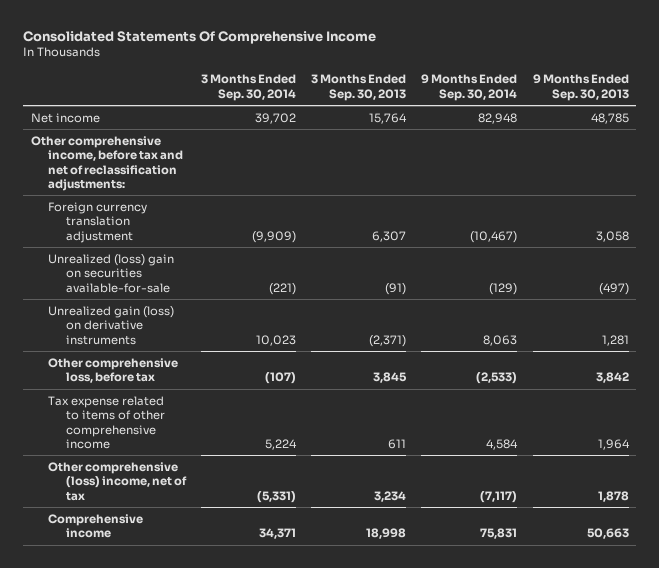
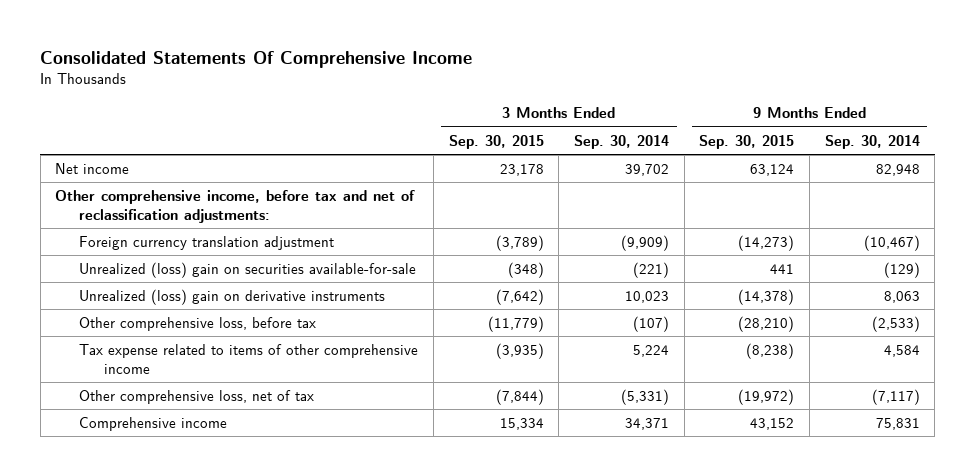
[311,74,407,101] 3 Months Ended Sep. 30, 2013 -> none
[532,74,629,101] 9 Months Ended Sep. 30, 2013 -> none
none -> [448,134,544,149] Sep. 30, 2015
none -> [699,134,795,149] Sep. 30, 2015
[48,305,175,345] Unrealized gain (loss) on derivative instruments -> [79,289,386,306] Unrealized (loss) gain on derivative instruments
[48,461,187,501] Other comprehensive (loss) income, net of tax -> [79,390,315,405] Other comprehensive loss, net of tax

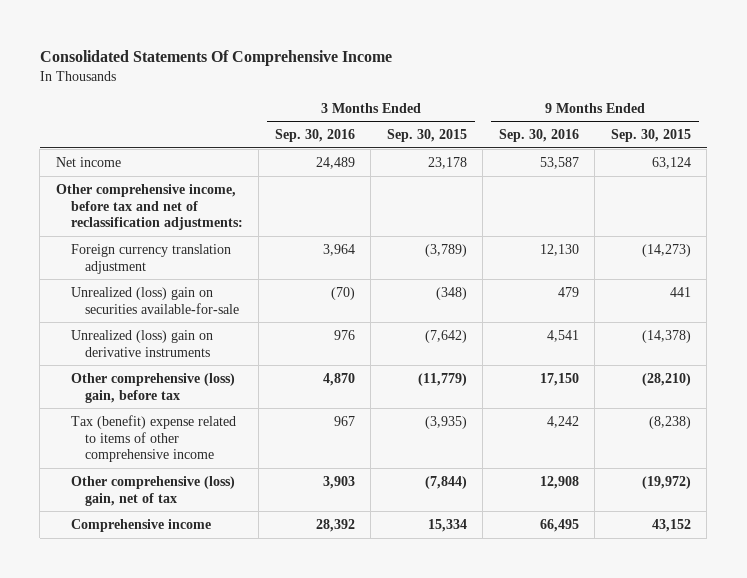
[574,134,670,149] Sep. 30, 2014 -> none
[824,134,920,149] Sep. 30, 2014 -> none
none -> [274,129,355,143] Sep. 30, 2016
none -> [498,129,579,143] Sep. 30, 2016
[79,317,317,332] Other comprehensive loss, before tax -> [70,372,235,403] Other comprehensive (loss) gain, before tax
[79,344,419,375] Tax expense related to items of other comprehensive income -> [70,414,236,463] Tax (benefit) expense related to items of other comprehensive income
[79,390,315,405] Other comprehensive loss, net of tax -> [70,475,235,506] Other comprehensive (loss) gain, net of tax

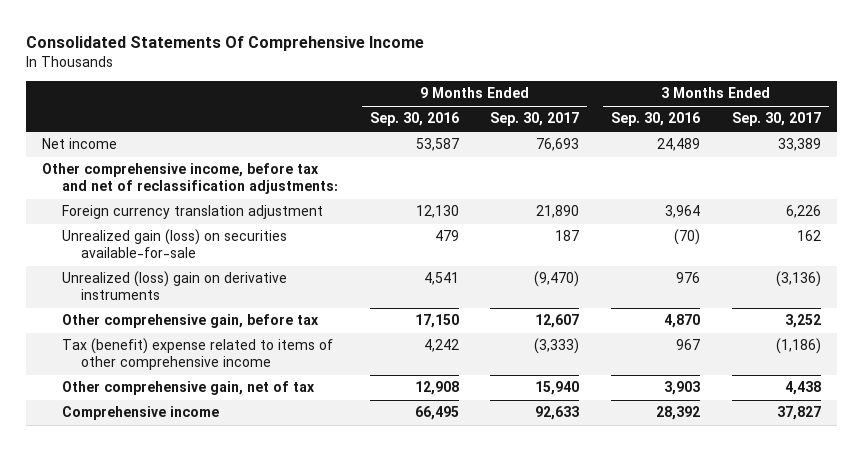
[386,129,467,143] Sep. 30, 2015 -> none
[610,129,691,143] Sep. 30, 2015 -> none
none -> [490,112,580,127] Sep. 30, 2017
none -> [732,112,822,127] Sep. 30, 2017
[70,286,240,314] Unrealized (loss) gain on securities available-for-sale -> [61,229,287,259] Unrealized gain (loss) on securities available-for-sale
[70,372,235,403] Other comprehensive (loss) gain, before tax -> [61,314,319,329] Other comprehensive gain, before tax
[70,475,235,506] Other comprehensive (loss) gain, net of tax -> [61,381,315,396] Other comprehensive gain, net of tax

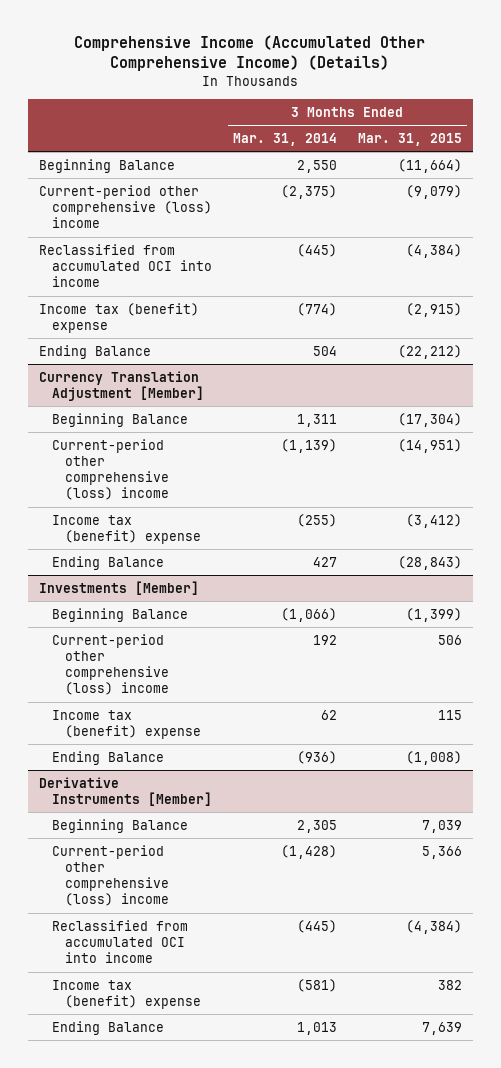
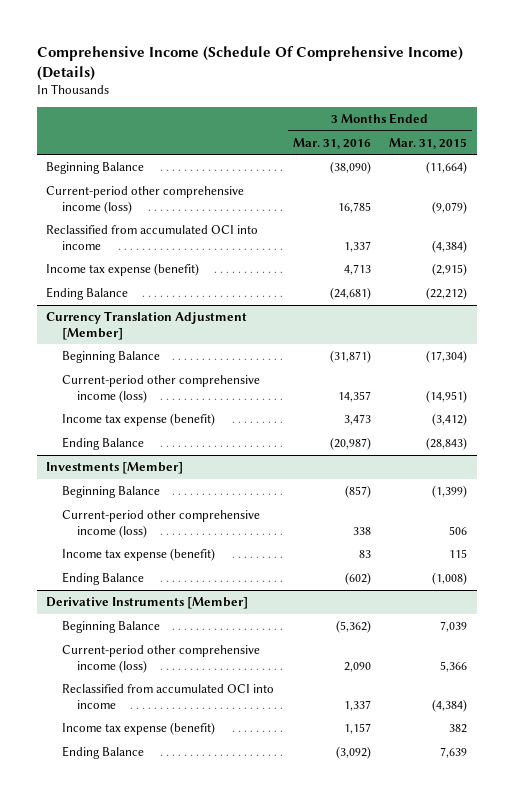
[74,35,426,72] Comprehensive Income (Accumulated Other Comprehensive Income) (Details) -> [36,45,463,81] Comprehensive Income (Schedule Of Comprehensive Income) (Details)
[232,133,337,147] Mar. 31, 2014 -> none
none -> [292,137,371,149] Mar. 31, 2016
[38,184,212,229] Current-period other comprehensive (loss) income -> [46,186,245,214] Current-period other comprehensive income (loss)
[38,302,199,334] Income tax (benefit) expense -> [46,263,200,277] Income tax expense (benefit)
[51,438,169,501] Current-period other comprehensive (loss) income -> [61,375,260,403] Current-period other comprehensive income (loss)
[51,514,201,545] Income tax (benefit) expense -> [61,413,215,427] Income tax expense (benefit)
[51,633,169,696] Current-period other comprehensive (loss) income -> [61,510,260,538] Current-period other comprehensive income (loss)
[51,709,201,740] Income tax (benefit) expense -> [61,548,215,562] Income tax expense (benefit)
[51,844,169,907] Current-period other comprehensive (loss) income -> [61,645,260,673] Current-period other comprehensive income (loss)
[51,979,201,1010] Income tax (benefit) expense -> [61,722,215,736] Income tax expense (benefit)

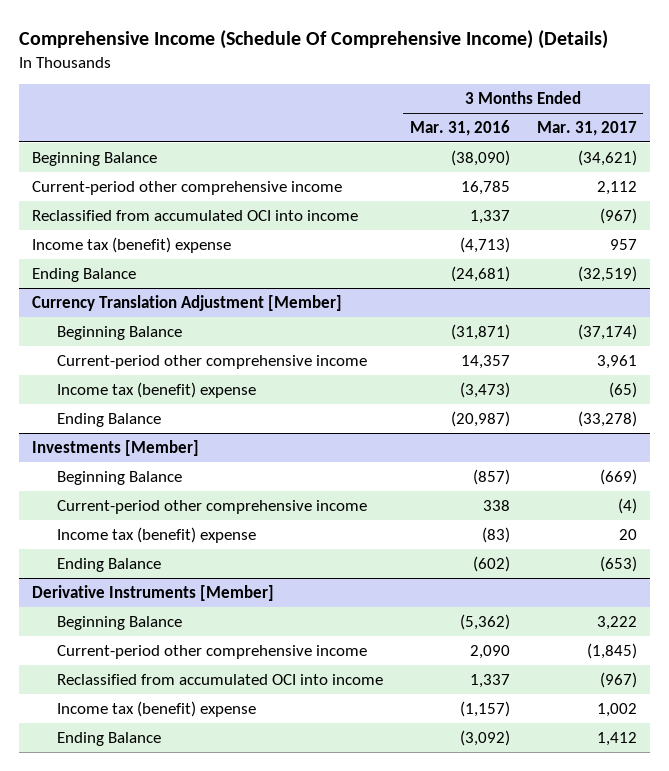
[389,137,468,149] Mar. 31, 2015 -> none
none -> [536,120,637,136] Mar. 31, 2017
[46,186,245,214] Current-period other comprehensive income (loss) -> [32,180,343,195] Current-period other comprehensive income
[46,263,200,277] Income tax expense (benefit) -> [32,236,232,253] Income tax (benefit) expense
[343,264,371,276] 4,713 -> [459,236,510,253] (4,713)
[61,375,260,403] Current-period other comprehensive income (loss) -> [56,354,367,369] Current-period other comprehensive income
[61,413,215,427] Income tax expense (benefit) -> [56,381,256,398] Income tax (benefit) expense
[343,414,371,426] 3,473 -> [459,381,510,398] (3,473)
[61,510,260,538] Current-period other comprehensive income (loss) -> [56,499,367,514] Current-period other comprehensive income
[61,548,215,562] Income tax expense (benefit) -> [56,526,256,543] Income tax (benefit) expense
[358,550,371,559] 83 -> [481,526,510,543] (83)
[61,645,260,673] Current-period other comprehensive income (loss) -> [56,644,367,659] Current-period other comprehensive income
[61,722,215,736] Income tax expense (benefit) -> [56,700,256,717] Income tax (benefit) expense
[343,723,371,735] 1,157 -> [459,700,510,717] (1,157)

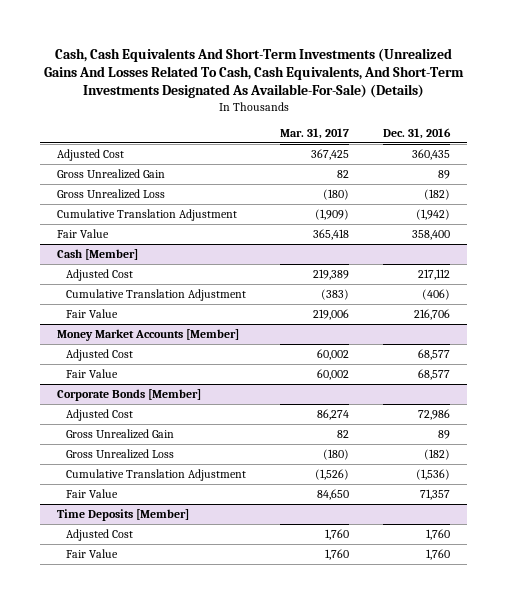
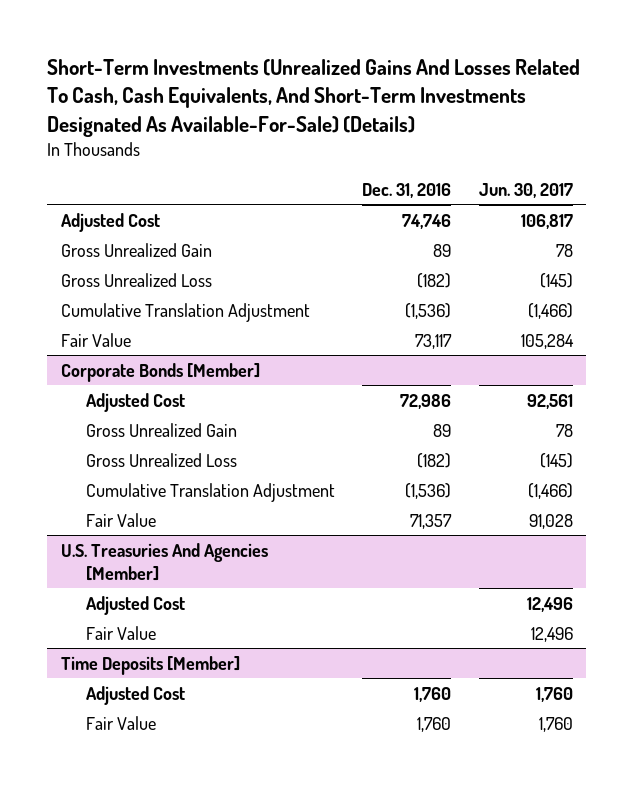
[43,47,464,99] Cash, Cash Equivalents And Short-Term Investments (Unrealized Gains And Losses Related To Cash, Cash Equivalents, And Short-Term Investments Designated As Available-For-Sale) (Details) -> [46,58,580,137] Short-Term Investments (Unrealized Gains And Losses Related To Cash, Cash Equivalents, And Short-Term Investments Designated As Available-For-Sale) (Details)
[280,128,350,140] Mar. 31, 2017 -> none
none -> [478,182,573,198] Jun. 30, 2017
[412,148,451,160] 360,435 -> [402,213,452,229] 74,746
[57,248,139,260] Cash [Member] -> none
[66,268,134,281] Adjusted Cost -> none
[66,288,247,301] Cumulative Translation Adjustment -> none
[66,308,119,318] Fair Value -> none
[57,328,240,341] Money Market Accounts [Member] -> none
[66,348,134,361] Adjusted Cost -> none
[66,368,119,378] Fair Value -> none
[416,208,451,220] (1,942) -> [405,302,452,319] (1,536)
[412,229,451,240] 358,400 -> [415,333,453,349] 73,117
none -> [60,542,268,582] U.S. Treasuries And Agencies [Member]
none -> [85,595,185,615] Adjusted Cost
none -> [85,625,156,640] Fair Value

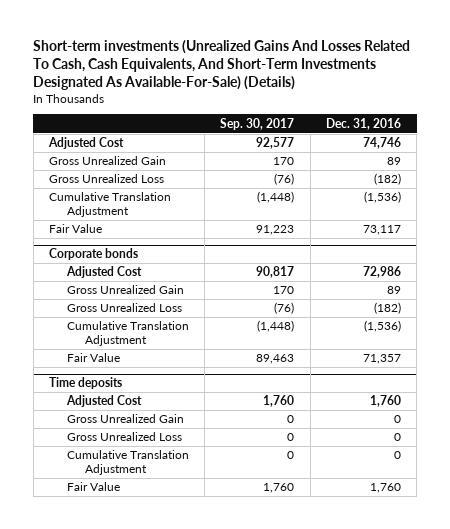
[46,58,580,137] Short-Term Investments (Unrealized Gains And Losses Related To Cash, Cash Equivalents, And Short-Term Investments Designated As Available-For-Sale) (Details) -> [33,40,411,91] Short-term investments (Unrealized Gains And Losses Related To Cash, Cash Equivalents, And Short-Term Investments Designated As Available-For-Sale) (Details)
[478,182,573,198] Jun. 30, 2017 -> none
none -> [220,117,295,130] Sep. 30, 2017
[60,362,260,382] Corporate Bonds [Member] -> [48,248,138,261] Corporate bonds
[60,542,268,582] U.S. Treasuries And Agencies [Member] -> none
[85,595,185,615] Adjusted Cost -> none
[85,625,156,640] Fair Value -> none
[60,655,240,675] Time Deposits [Member] -> [48,377,122,390] Time deposits
none -> [66,414,184,424] Gross Unrealized Gain
none -> [66,432,182,442] Gross Unrealized Loss
none -> [66,450,189,476] Cumulative Translation Adjustment

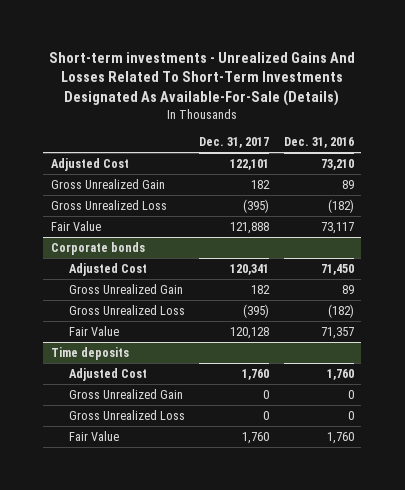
[33,40,411,91] Short-term investments (Unrealized Gains And Losses Related To Cash, Cash Equivalents, And Short-Term Investments Designated As Available-For-Sale) (Details) -> [49,51,356,106] Short-term investments - Unrealized Gains And Losses Related To Short-Term Investments Designated As Available-For-Sale (Details)
[220,117,295,130] Sep. 30, 2017 -> none
none -> [199,137,270,149] Dec. 31, 2017
[362,137,401,150] 74,746 -> [320,158,354,170] 73,210
[48,192,171,218] Cumulative Translation Adjustment -> none
[362,266,401,279] 72,986 -> [320,263,354,275] 71,450
[66,321,189,347] Cumulative Translation Adjustment -> none
[66,450,189,476] Cumulative Translation Adjustment -> none

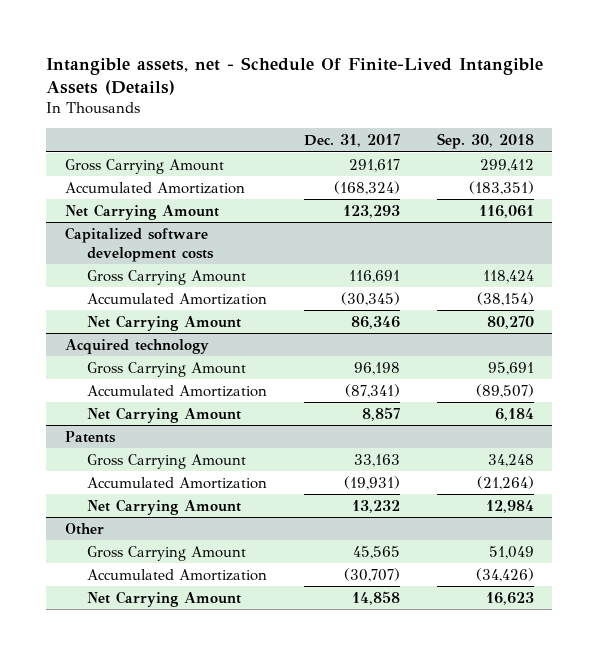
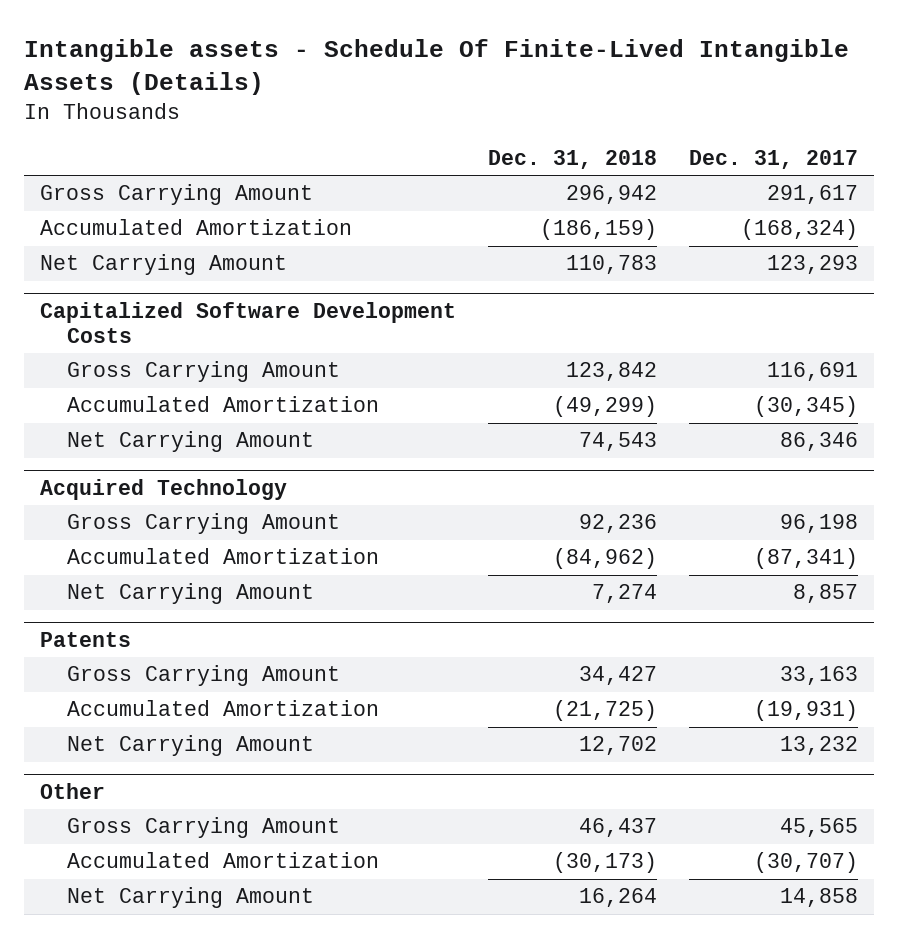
[46,56,544,96] Intangible assets, net - Schedule Of Finite-Lived Intangible Assets (Details) -> [24,39,850,96] Intangible assets - Schedule Of Finite-Lived Intangible Assets (Details)
[436,133,534,150] Sep. 30, 2018 -> none
none -> [488,149,658,169] Dec. 31, 2018
[64,226,214,262] Capitalized software development costs -> [40,301,457,343] Capitalized Software Development Costs
[64,338,209,354] Acquired technology -> [40,478,288,500] Acquired Technology

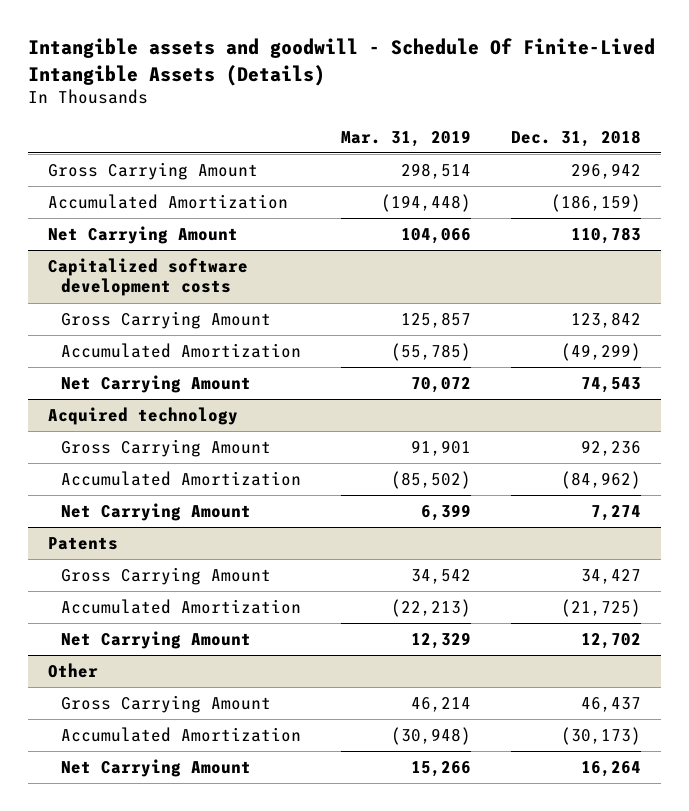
[24,39,850,96] Intangible assets - Schedule Of Finite-Lived Intangible Assets (Details) -> [27,38,655,86] Intangible assets and goodwill - Schedule Of Finite-Lived Intangible Assets (Details)
[689,149,859,169] Dec. 31, 2017 -> none
none -> [341,129,472,147] Mar. 31, 2019
[40,301,457,343] Capitalized Software Development Costs -> [47,258,248,297] Capitalized software development costs
[40,478,288,500] Acquired Technology -> [47,407,238,426] Acquired technology

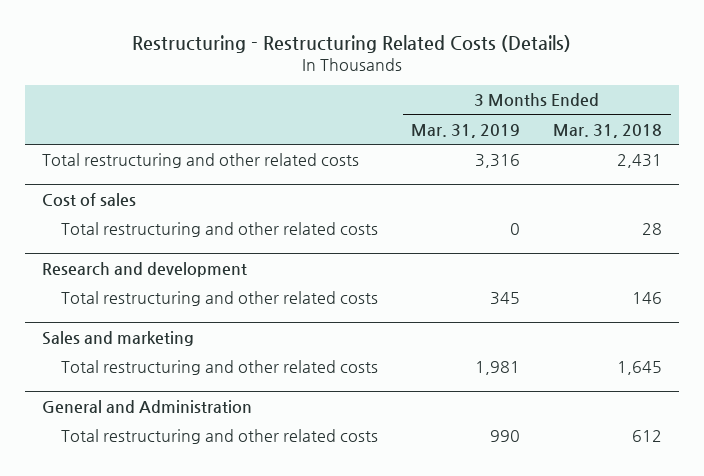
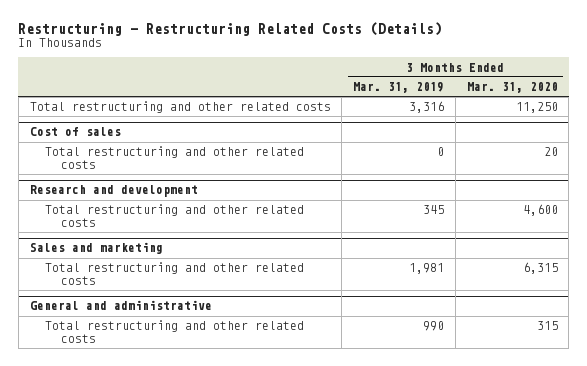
[553,124,663,139] Mar. 31, 2018 -> none
none -> [466,82,558,94] Mar. 31, 2020
[41,399,252,413] General and Administration -> [29,300,212,311] General and administrative

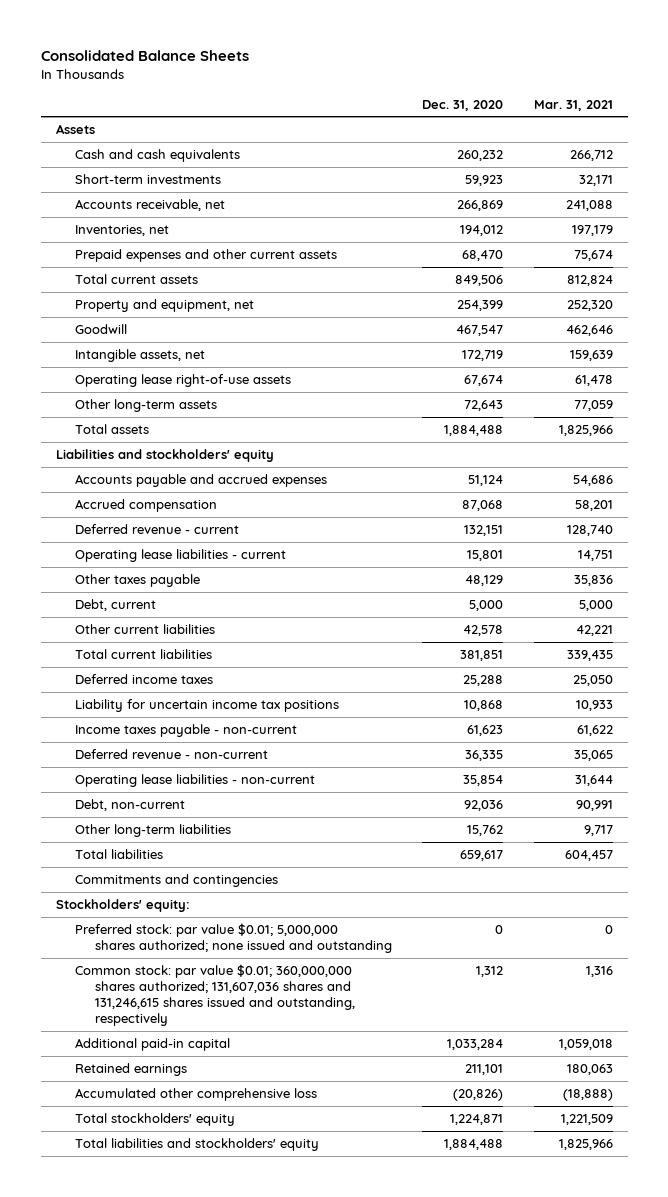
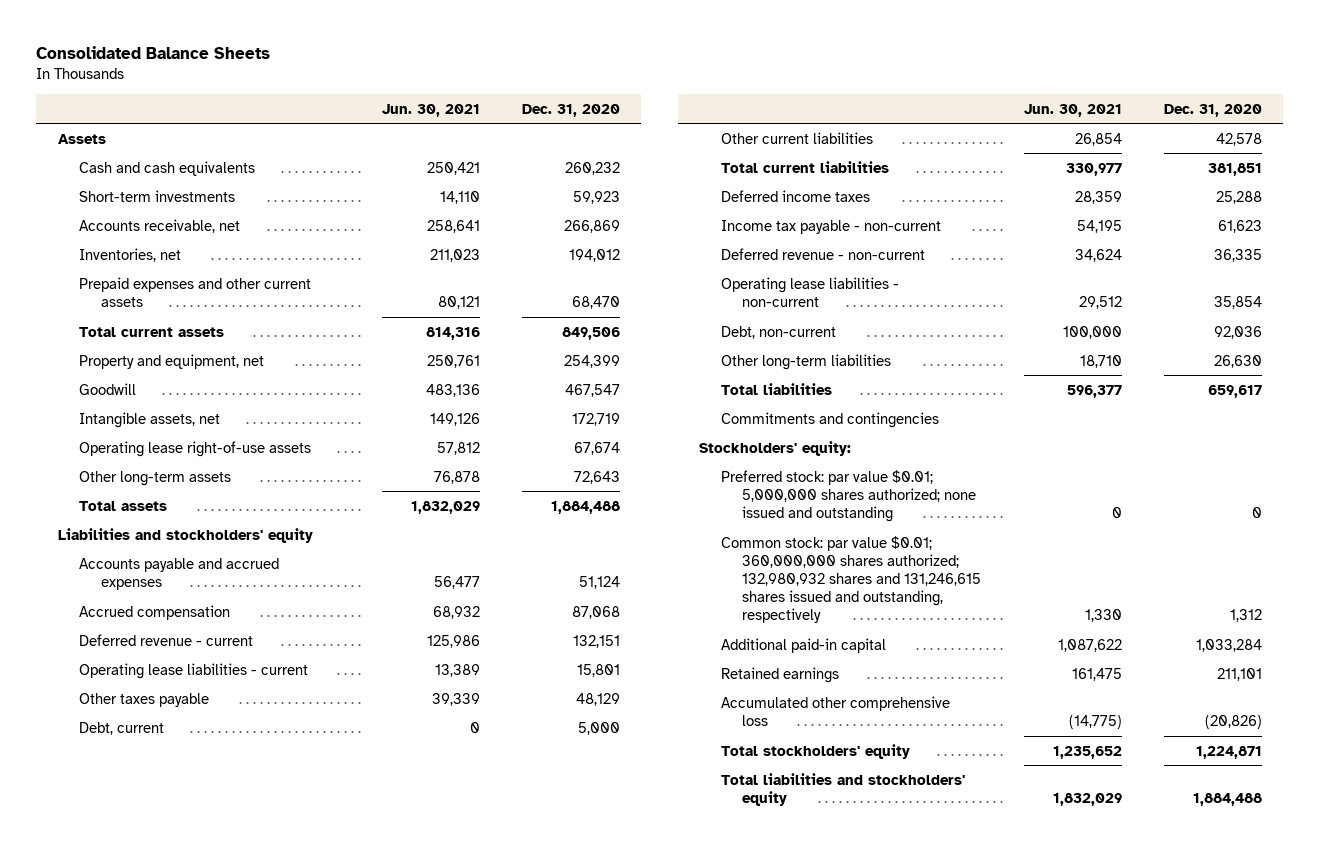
[533,99,613,111] Mar. 31, 2021 -> none
none -> [382,103,481,117] Jun. 30, 2021
[75,698,340,712] Liability for uncertain income tax positions -> none
[75,723,298,737] Income taxes payable - non-current -> [720,219,941,234] Income tax payable - non-current
[467,824,504,836] 15,762 -> [1213,354,1262,368] 26,630
[75,963,355,1027] Common stock: par value $0.01; 360,000,000 shares authorized; 131,607,036 shares and 131,246,615 shares issued and outstanding, respectively -> [720,535,982,624] Common stock: par value $0.01; 360,000,000 shares authorized; 132,980,932 shares and 131,246,615 shares issued and outstanding, respectively

